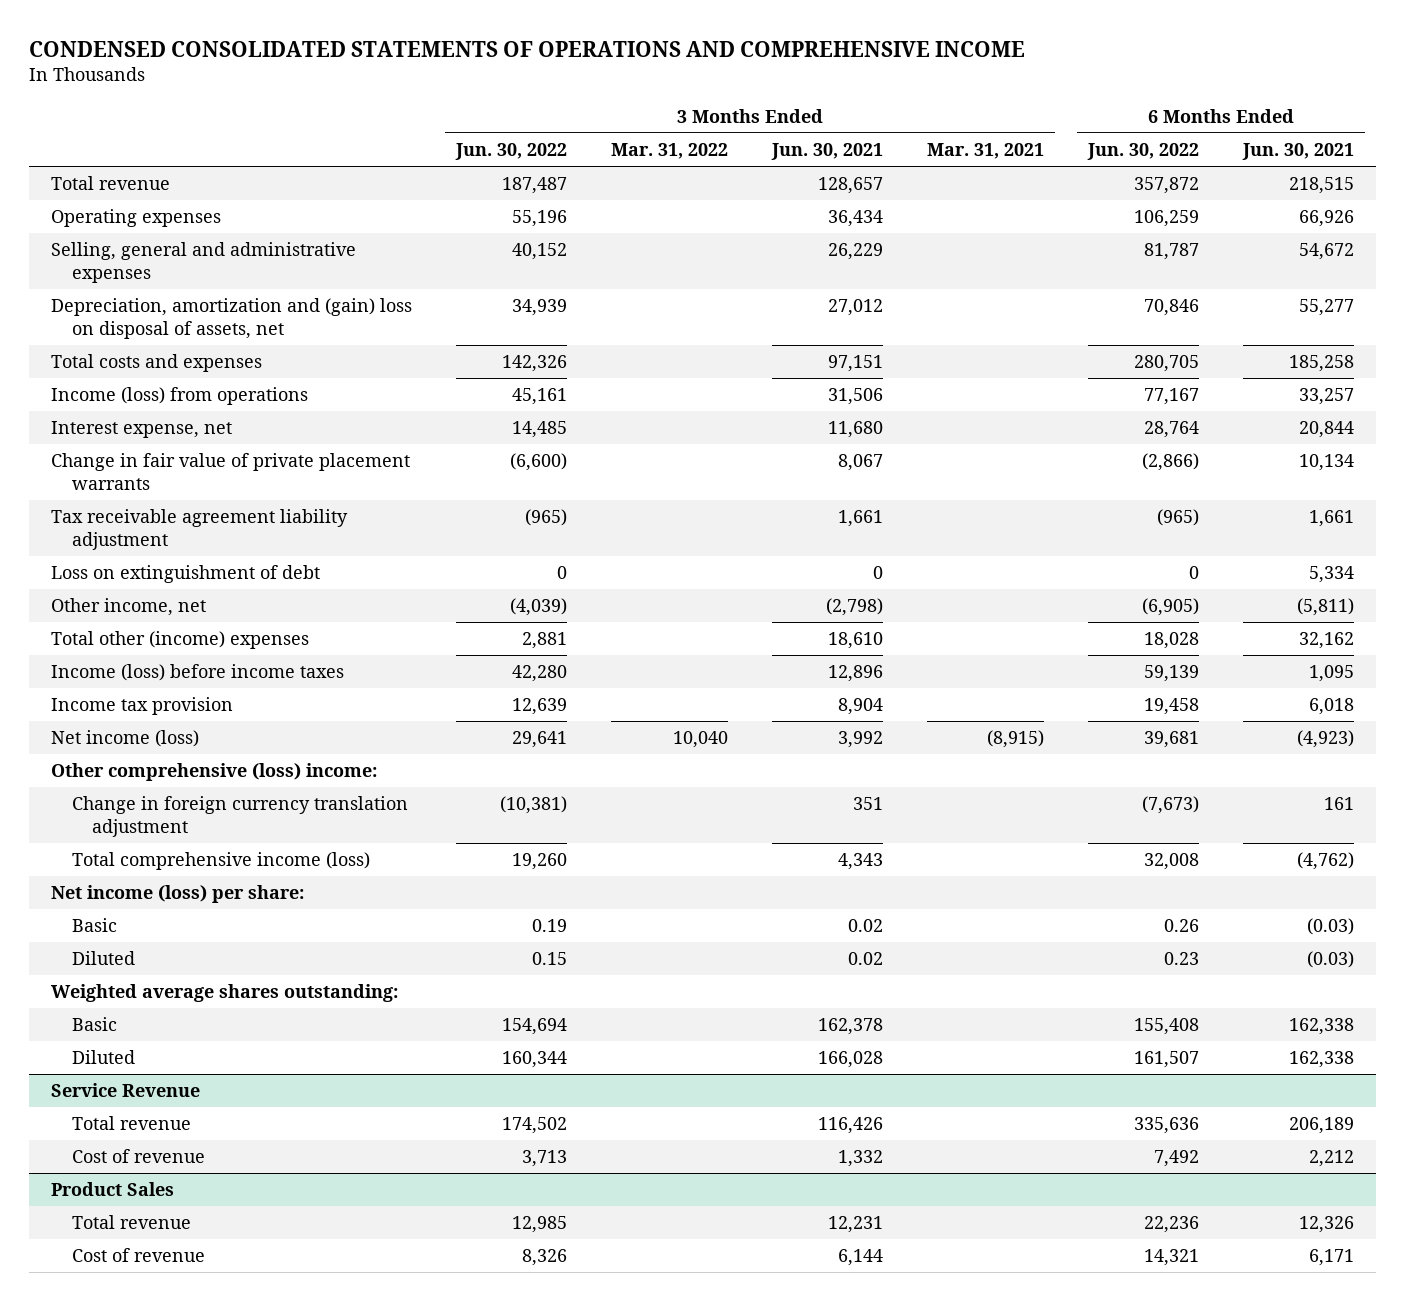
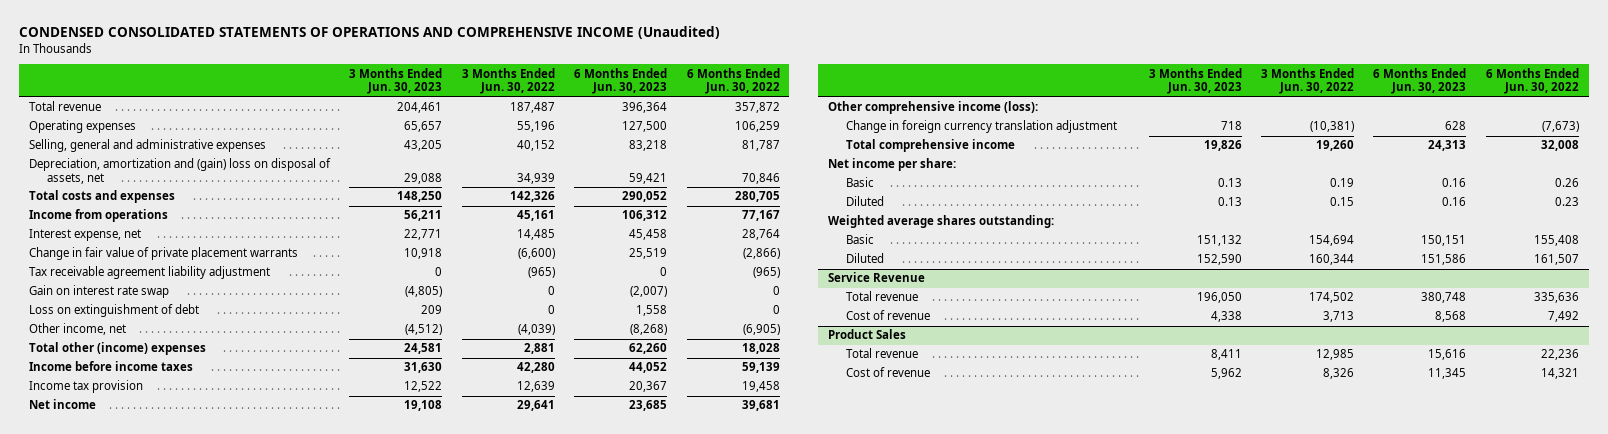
[28,40,1025,57] CONDENSED CONSOLIDATED STATEMENTS OF OPERATIONS AND COMPREHENSIVE INCOME -> [19,26,721,40] CONDENSED CONSOLIDATED STATEMENTS OF OPERATIONS AND COMPREHENSIVE INCOME (Unaudited)
[611,142,729,159] Mar. 31, 2022 -> none
[771,142,884,160] Jun. 30, 2021 -> none
[927,142,1045,159] Mar. 31, 2021 -> none
[1242,142,1355,160] Jun. 30, 2021 -> none
none -> [349,67,443,95] 3 Months Ended Jun. 30, 2023
none -> [574,67,668,95] 6 Months Ended Jun. 30, 2023
[50,387,308,406] Income (loss) from operations -> [28,209,168,223] Income from operations
none -> [28,285,169,299] Gain on interest rate swap
[50,664,344,682] Income (loss) before income taxes -> [28,361,193,372] Income before income taxes
[50,730,199,748] Net income (loss) -> [28,399,96,410] Net income
[50,763,377,782] Other comprehensive (loss) income: -> [828,101,1039,115] Other comprehensive income (loss):
[71,852,370,871] Total comprehensive income (loss) -> [846,139,1016,153] Total comprehensive income
[50,885,304,904] Net income (loss) per share: -> [828,158,957,172] Net income per share:

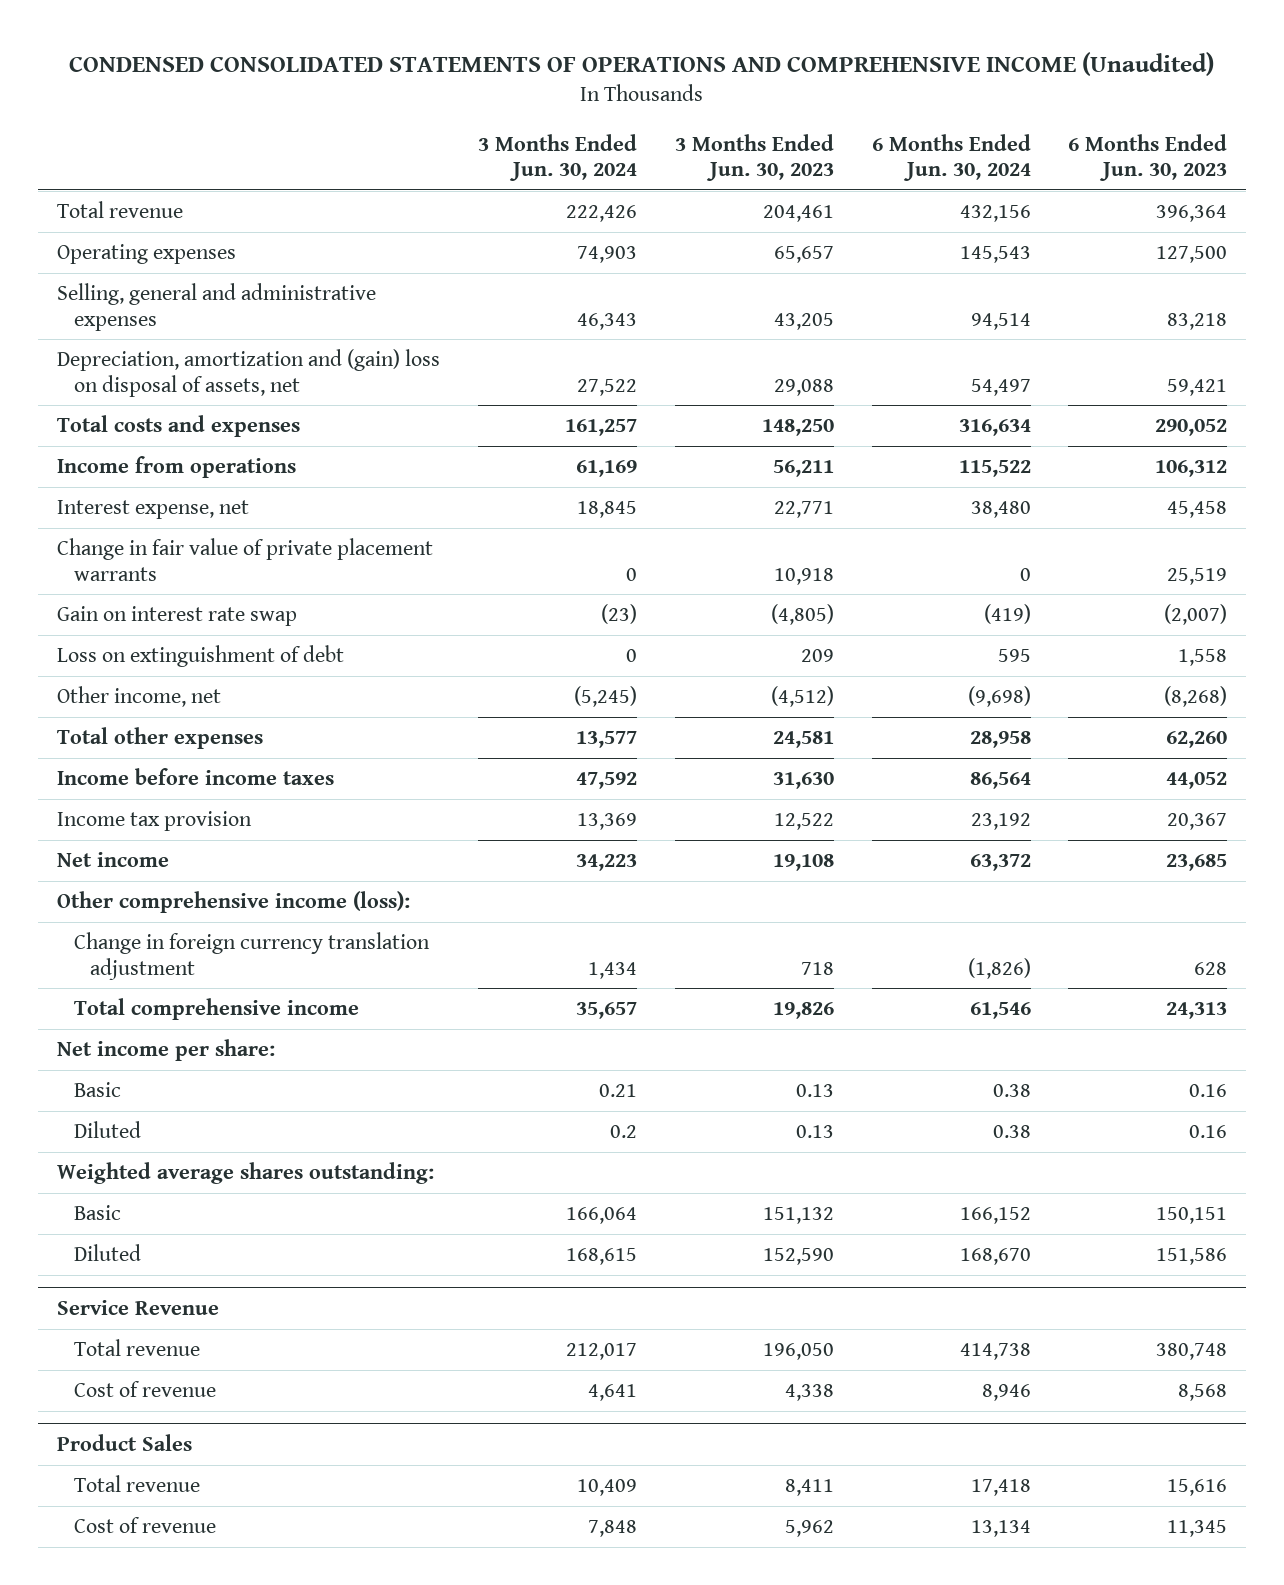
[461,67,555,95] 3 Months Ended Jun. 30, 2022 -> none
[686,67,780,95] 6 Months Ended Jun. 30, 2022 -> none
none -> [477,133,637,181] 3 Months Ended Jun. 30, 2024
none -> [871,133,1031,181] 6 Months Ended Jun. 30, 2024
[28,266,270,280] Tax receivable agreement liability adjustment -> none
[28,342,206,356] Total other (income) expenses -> [56,727,263,750] Total other expenses

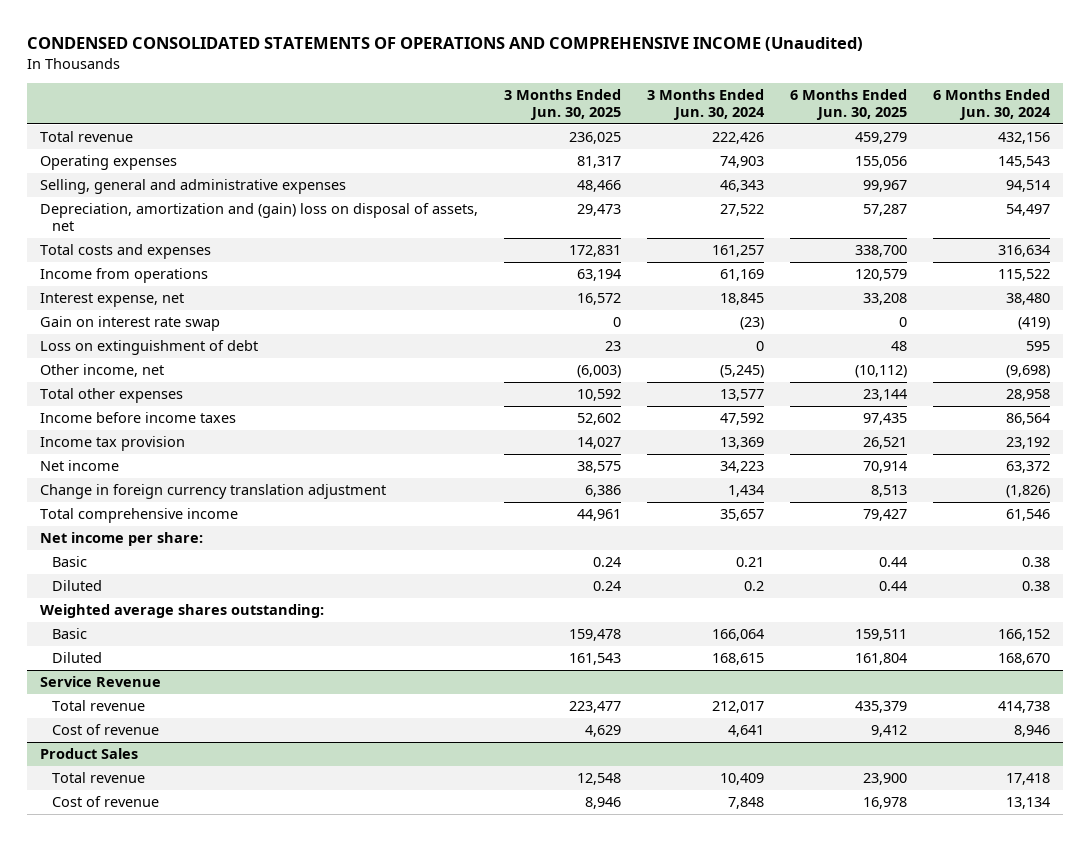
[674,133,834,181] 3 Months Ended Jun. 30, 2023 -> none
[1068,133,1228,181] 6 Months Ended Jun. 30, 2023 -> none
none -> [503,89,621,120] 3 Months Ended Jun. 30, 2025
none -> [789,89,907,120] 6 Months Ended Jun. 30, 2025
[56,538,433,581] Change in fair value of private placement warrants -> none
[56,891,410,914] Other comprehensive income (loss): -> none

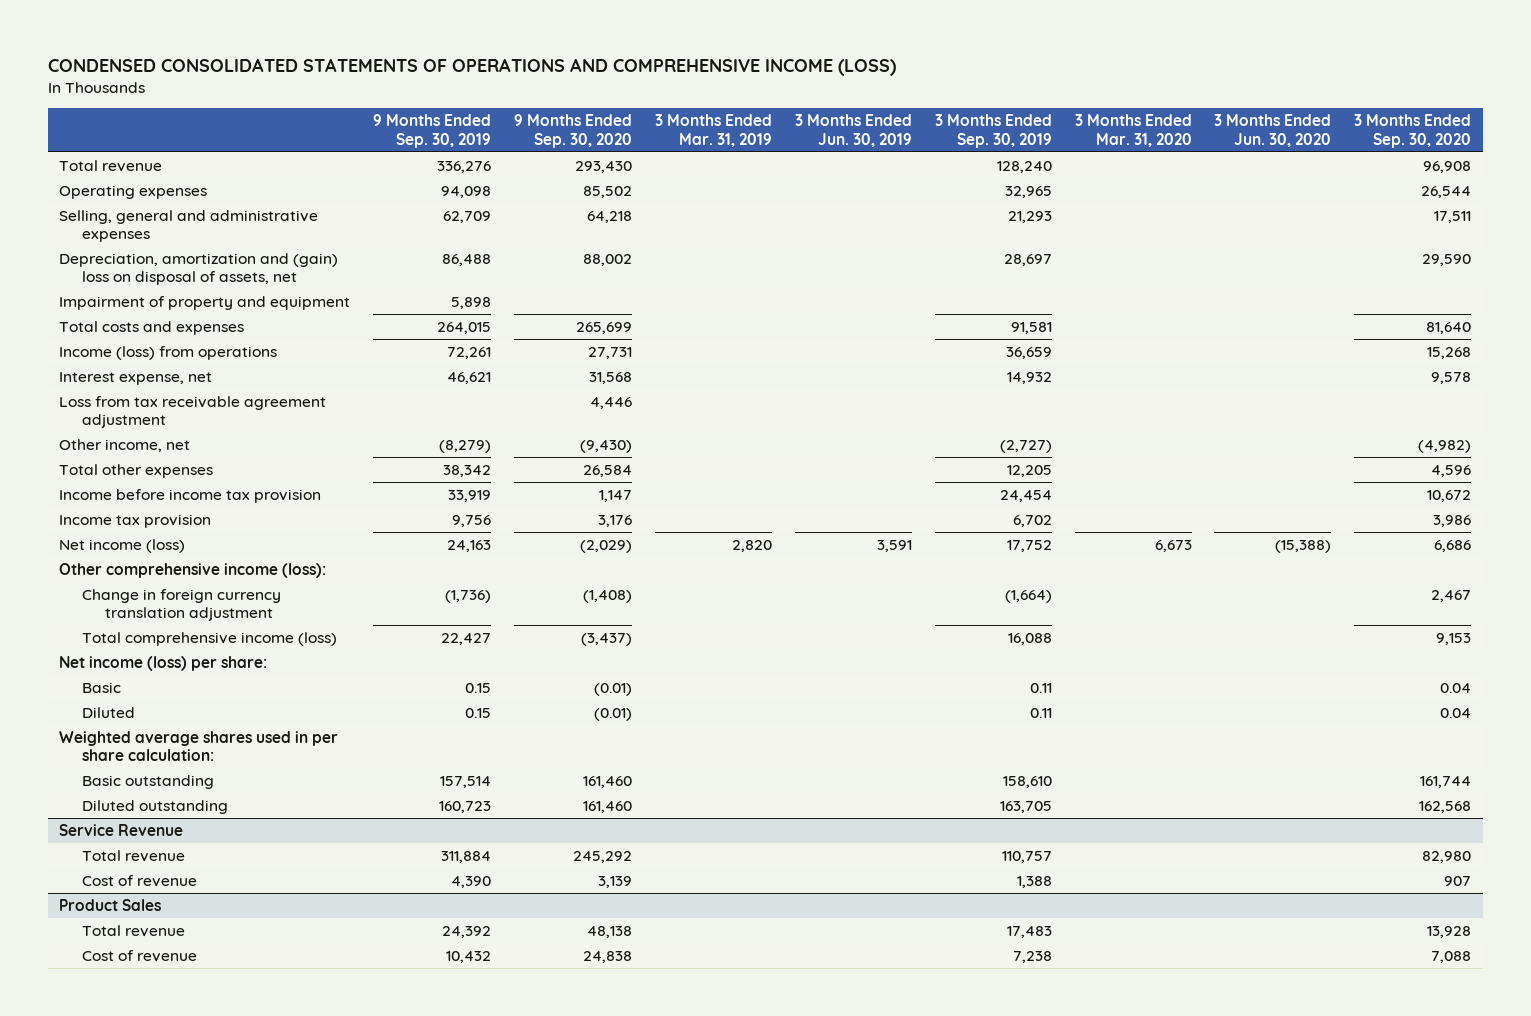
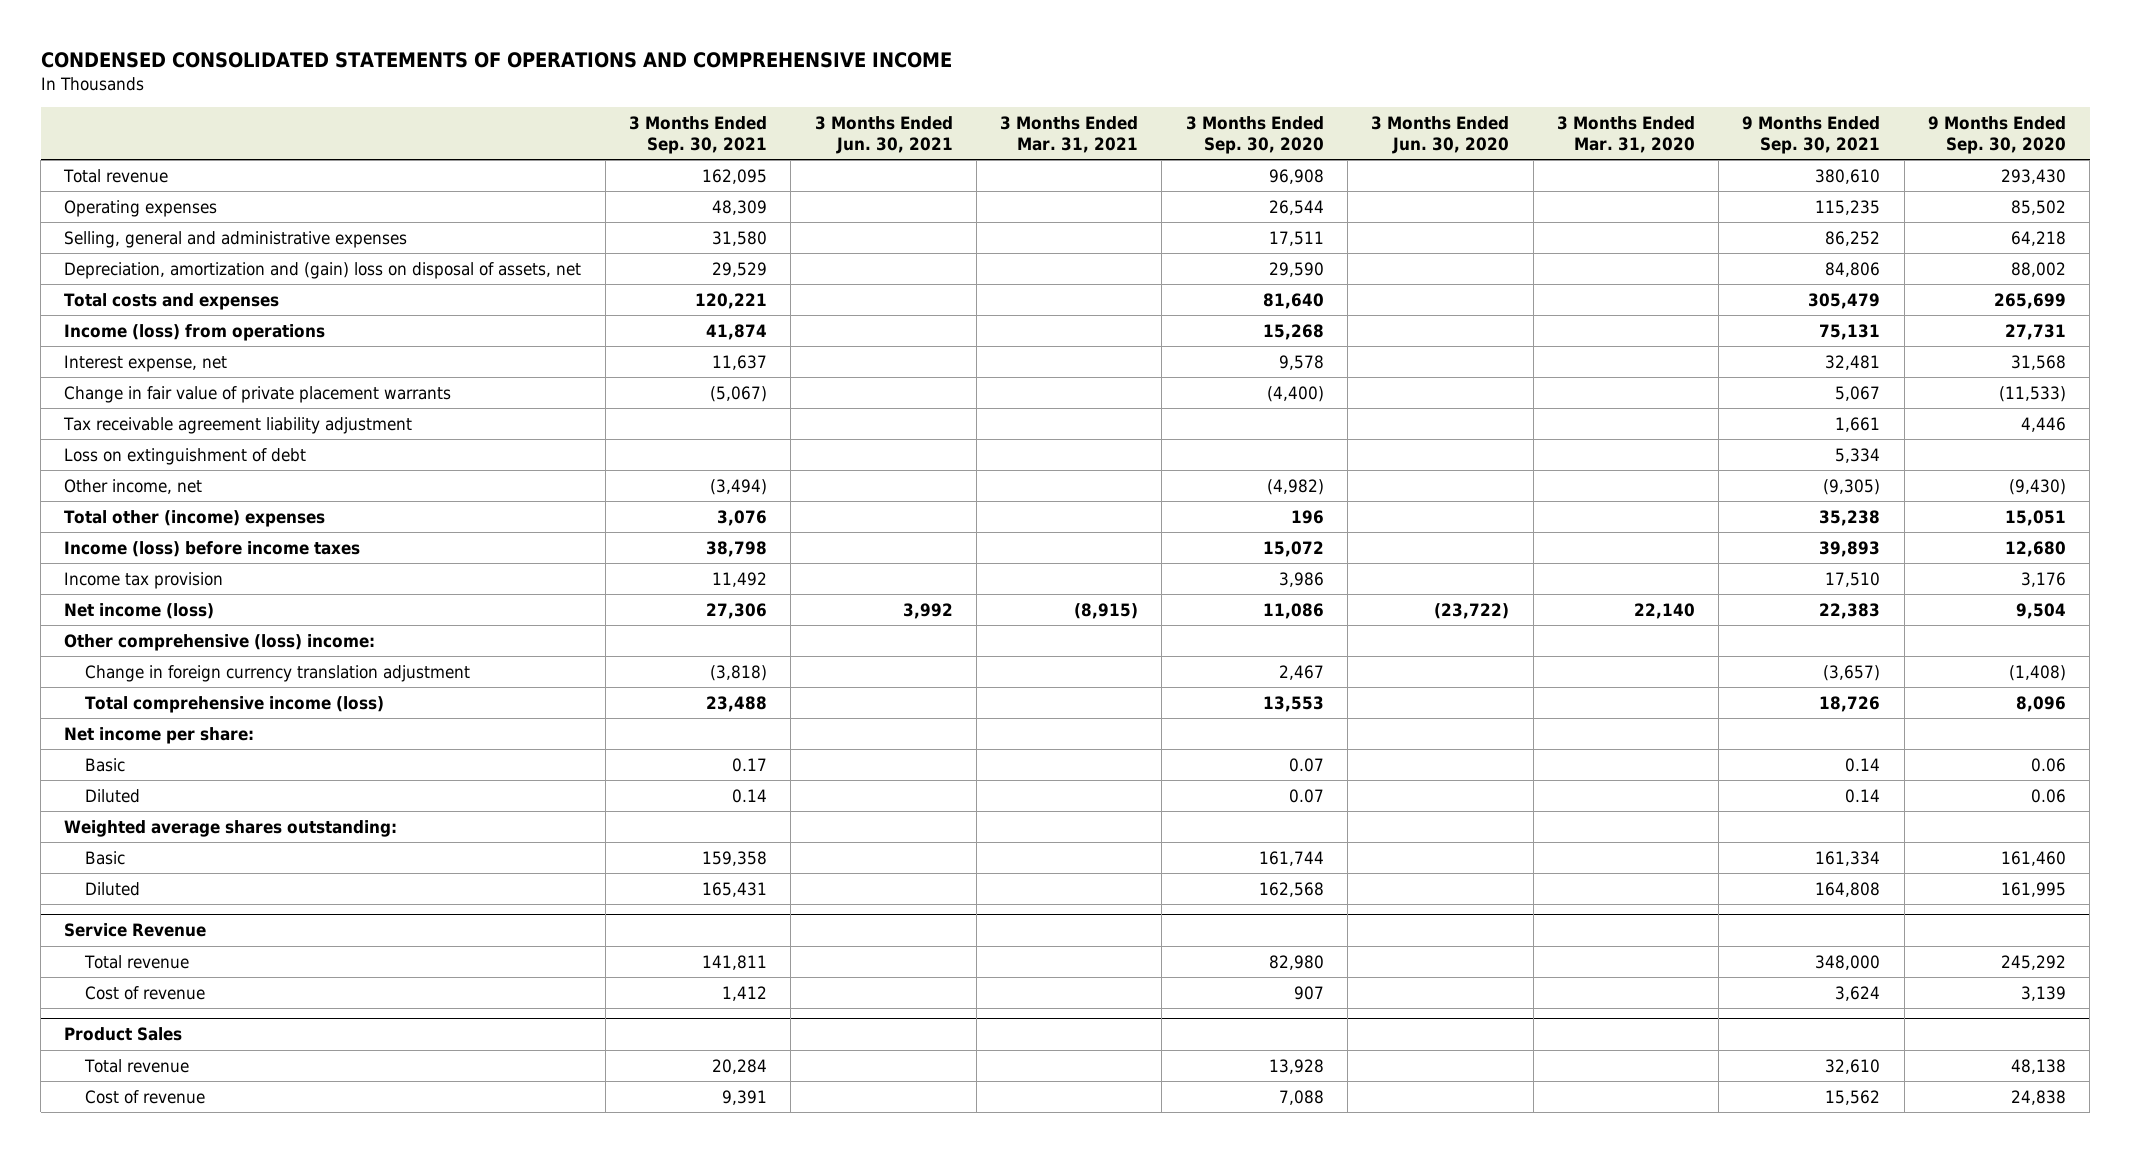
[47,57,896,76] CONDENSED CONSOLIDATED STATEMENTS OF OPERATIONS AND COMPREHENSIVE INCOME (LOSS) -> [40,52,952,69] CONDENSED CONSOLIDATED STATEMENTS OF OPERATIONS AND COMPREHENSIVE INCOME
[373,114,492,148] 9 Months Ended Sep. 30, 2019 -> none
[654,114,772,147] 3 Months Ended Mar. 31, 2019 -> none
[794,114,912,147] 3 Months Ended Jun. 30, 2019 -> none
[934,114,1052,148] 3 Months Ended Sep. 30, 2019 -> none
none -> [629,115,768,154] 3 Months Ended Sep. 30, 2021
none -> [814,115,953,154] 3 Months Ended Jun. 30, 2021
none -> [1000,115,1139,153] 3 Months Ended Mar. 31, 2021
none -> [1742,115,1881,154] 9 Months Ended Sep. 30, 2021
[59,296,351,311] Impairment of property and equipment -> none
none -> [64,385,452,403] Change in fair value of private placement warrants
[59,396,327,429] Loss from tax receivable agreement adjustment -> [63,416,413,434] Tax receivable agreement liability adjustment
none -> [64,447,307,465] Loss on extinguishment of debt
[59,464,214,479] Total other expenses -> [64,509,326,527] Total other (income) expenses
[583,465,633,478] 26,584 -> [2004,509,2066,526] 15,051
[1431,465,1472,478] 4,596 -> [1290,509,1324,524] 196
[59,489,322,504] Income before income tax provision -> [64,540,361,557] Income (loss) before income taxes
[599,490,633,503] 1,147 -> [2004,540,2066,557] 12,680
[1427,490,1472,503] 10,672 -> [1262,540,1324,557] 15,072
[580,540,633,554] (2,029) -> [2015,602,2066,619] 9,504
[1154,540,1192,553] 6,673 -> [1633,602,1695,619] 22,140
[1275,540,1332,554] (15,388) -> [1434,602,1510,619] (23,722)
[1434,540,1472,553] 6,686 -> [1262,602,1324,619] 11,086
[59,563,327,579] Other comprehensive income (loss): -> [64,633,376,651] Other comprehensive (loss) income:
[581,633,633,647] (3,437) -> [2015,695,2066,712] 8,096
[1436,633,1472,646] 9,153 -> [1262,695,1324,712] 13,553
[59,656,268,672] Net income (loss) per share: -> [64,726,255,744] Net income per share:
[594,683,633,697] (0.01) -> [2030,757,2066,772] 0.06
[1440,683,1472,694] 0.04 -> [1288,757,1324,772] 0.07
[594,708,633,722] (0.01) -> [2030,788,2066,803] 0.06
[1440,708,1472,719] 0.04 -> [1288,788,1324,803] 0.07
[59,731,339,762] Weighted average shares used in per share calculation: -> [64,819,398,837] Weighted average shares outstanding:
[82,775,215,790] Basic outstanding -> [84,850,125,865] Basic
[82,800,229,815] Diluted outstanding -> [84,881,140,896] Diluted
[583,801,633,814] 161,460 -> [2000,881,2066,897] 161,995

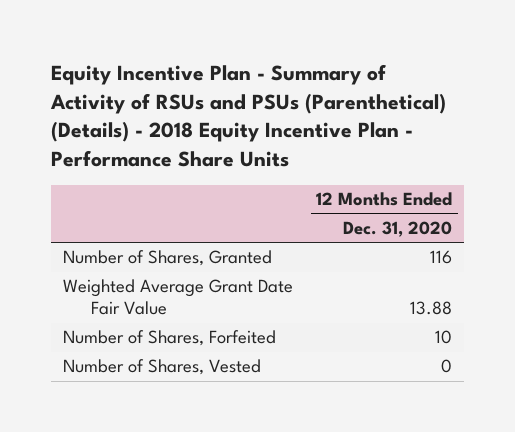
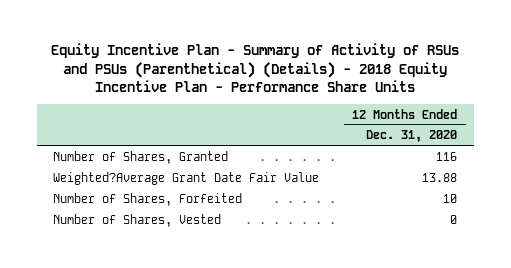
[62,279,293,316] Weighted Average Grant Date Fair Value -> [53,172,320,186] Weighted?Average Grant Date Fair Value

